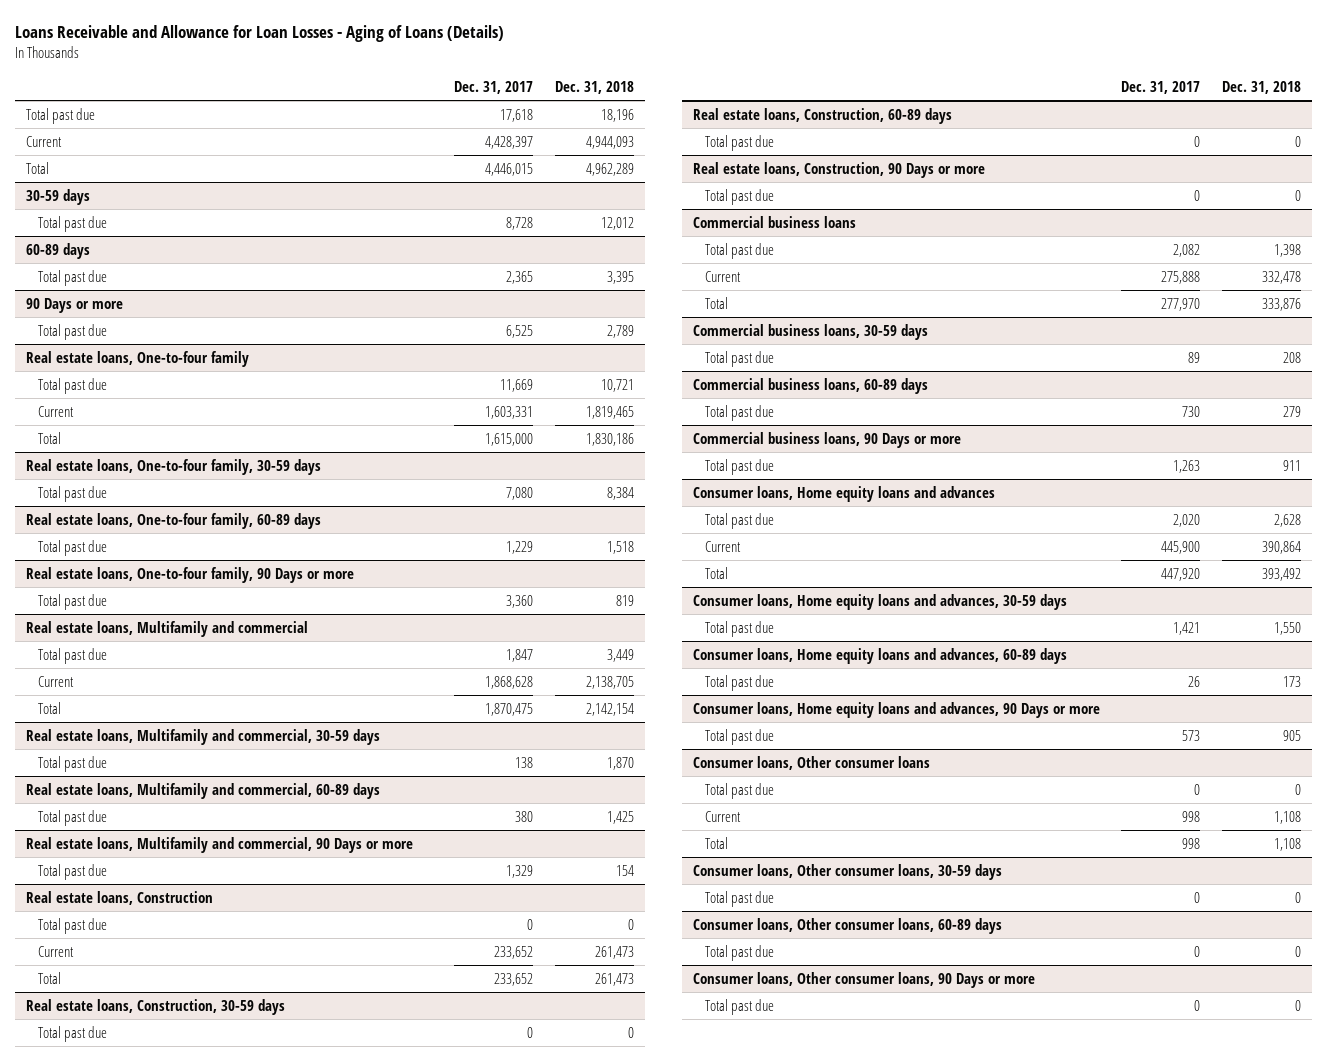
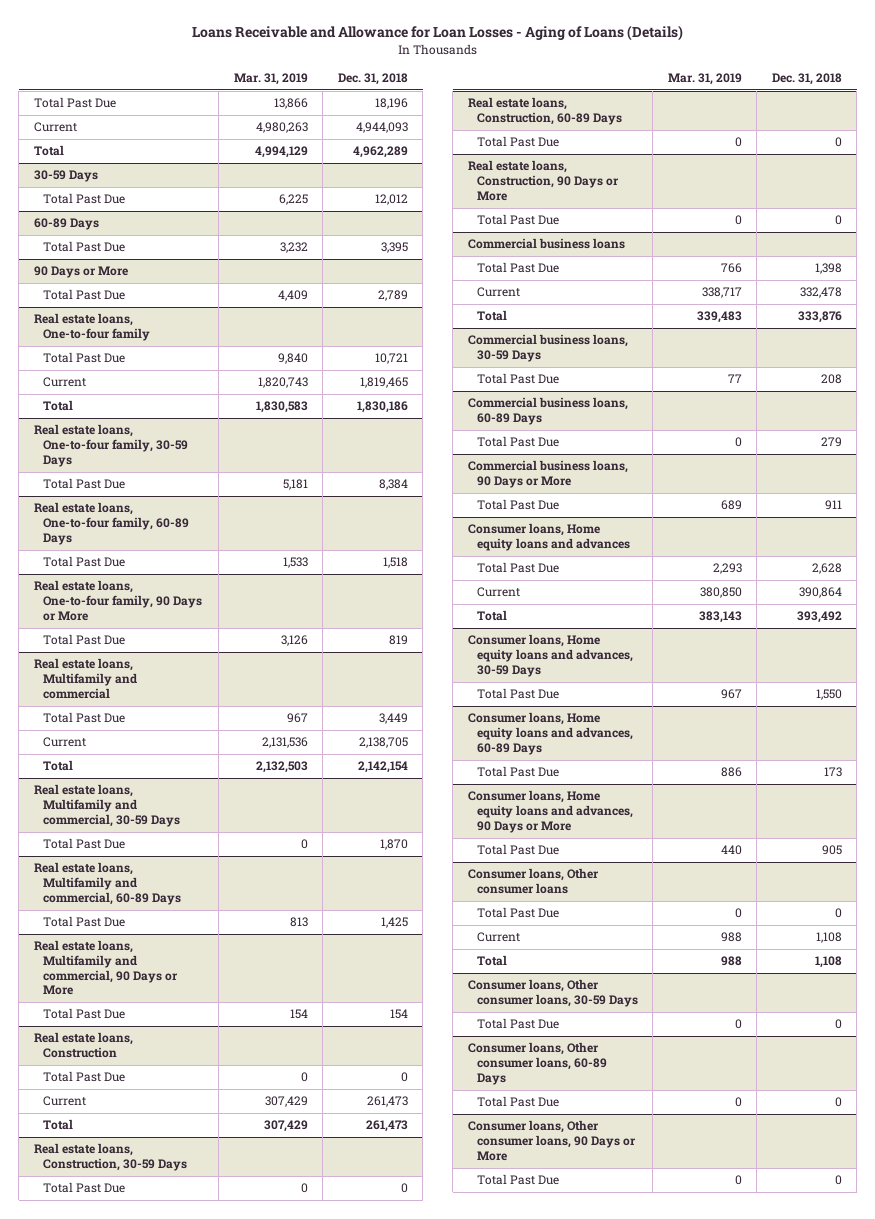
[454,80,534,94] Dec. 31, 2017 -> none
none -> [233,72,308,85] Mar. 31, 2019
[25,107,95,124] Total past due -> [33,97,116,109] Total Past Due
[25,188,90,205] 30-59 days -> [33,170,98,183] 30-59 Days
[37,215,107,232] Total past due -> [42,193,125,205] Total Past Due
[25,242,90,259] 60-89 days -> [33,218,99,231] 60-89 Days
[37,269,107,286] Total past due -> [42,241,125,253] Total Past Due
[25,297,123,313] 90 Days or more -> [33,266,128,279] 90 Days or More
[37,323,107,340] Total past due -> [42,289,125,301] Total Past Due
[37,377,107,394] Total past due -> [42,352,125,364] Total Past Due
[25,458,321,475] Real estate loans, One-to-four family, 30-59 days -> [33,424,188,467] Real estate loans, One-to-four family, 30-59 Days
[37,485,107,502] Total past due -> [42,478,125,490] Total Past Due
[25,512,321,529] Real estate loans, One-to-four family, 60-89 days -> [33,502,189,545] Real estate loans, One-to-four family, 60-89 Days
[37,539,107,556] Total past due -> [42,556,125,568] Total Past Due
[25,566,354,583] Real estate loans, One-to-four family, 90 Days or more -> [33,580,202,621] Real estate loans, One-to-four family, 90 Days or More
[37,593,107,610] Total past due -> [42,634,125,646] Total Past Due
[37,647,107,664] Total past due -> [42,712,125,724] Total Past Due
[25,728,380,745] Real estate loans, Multifamily and commercial, 30-59 days -> [33,784,180,827] Real estate loans, Multifamily and commercial, 30-59 Days
[37,755,107,772] Total past due -> [42,838,125,850] Total Past Due
[25,782,380,799] Real estate loans, Multifamily and commercial, 60-89 days -> [33,862,181,905] Real estate loans, Multifamily and commercial, 60-89 Days
[37,809,107,826] Total past due -> [42,916,125,928] Total Past Due
[25,836,413,853] Real estate loans, Multifamily and commercial, 90 Days or more -> [33,940,178,996] Real estate loans, Multifamily and commercial, 90 Days or More
[37,863,107,880] Total past due -> [42,1008,125,1020] Total Past Due
[37,917,107,934] Total past due -> [42,1071,125,1083] Total Past Due
[25,998,285,1015] Real estate loans, Construction, 30-59 days -> [33,1143,187,1172] Real estate loans, Construction, 30-59 Days
[37,1025,107,1042] Total past due -> [42,1182,125,1194] Total Past Due
[692,107,952,124] Real estate loans, Construction, 60-89 days -> [467,97,622,126] Real estate loans, Construction, 60-89 Days
[704,134,774,151] Total past due -> [476,136,559,148] Total Past Due
[692,161,985,178] Real estate loans, Construction, 90 Days or more -> [467,160,619,201] Real estate loans, Construction, 90 Days or More
[704,188,774,205] Total past due -> [476,214,559,226] Total Past Due
[704,242,774,259] Total past due -> [476,262,559,274] Total Past Due
[692,323,928,340] Commercial business loans, 30-59 days -> [467,334,628,363] Commercial business loans, 30-59 Days
[704,350,774,367] Total past due -> [476,373,559,385] Total Past Due
[692,377,928,394] Commercial business loans, 60-89 days -> [467,397,628,426] Commercial business loans, 60-89 Days
[704,404,774,421] Total past due -> [476,436,559,448] Total Past Due
[692,431,961,448] Commercial business loans, 90 Days or more -> [467,460,628,489] Commercial business loans, 90 Days or More
[704,458,774,475] Total past due -> [476,499,559,511] Total Past Due
[704,512,774,529] Total past due -> [476,562,559,574] Total Past Due
[692,593,1067,610] Consumer loans, Home equity loans and advances, 30-59 days -> [467,634,633,677] Consumer loans, Home equity loans and advances, 30-59 Days
[704,620,774,637] Total past due -> [476,688,559,700] Total Past Due
[692,647,1067,664] Consumer loans, Home equity loans and advances, 60-89 days -> [467,712,633,755] Consumer loans, Home equity loans and advances, 60-89 Days
[704,674,774,691] Total past due -> [476,766,559,778] Total Past Due
[692,701,1100,718] Consumer loans, Home equity loans and advances, 90 Days or more -> [467,790,633,833] Consumer loans, Home equity loans and advances, 90 Days or More
[704,728,774,745] Total past due -> [476,844,559,856] Total Past Due
[704,782,774,799] Total past due -> [476,907,559,919] Total Past Due
[692,863,1002,880] Consumer loans, Other consumer loans, 30-59 days -> [467,979,638,1008] Consumer loans, Other consumer loans, 30-59 Days
[704,890,774,907] Total past due -> [476,1018,559,1030] Total Past Due
[692,917,1002,934] Consumer loans, Other consumer loans, 60-89 days -> [467,1042,607,1085] Consumer loans, Other consumer loans, 60-89 Days
[704,944,774,961] Total past due -> [476,1096,559,1108] Total Past Due
[692,971,1035,988] Consumer loans, Other consumer loans, 90 Days or more -> [467,1120,636,1161] Consumer loans, Other consumer loans, 90 Days or More
[704,998,774,1015] Total past due -> [476,1174,559,1186] Total Past Due

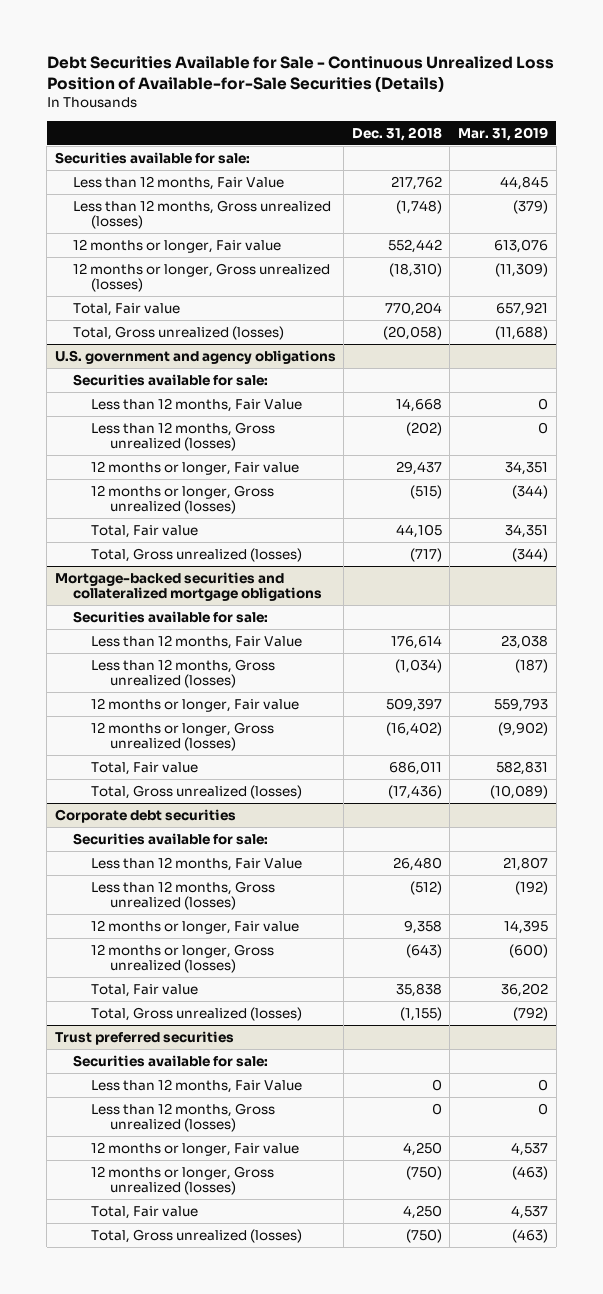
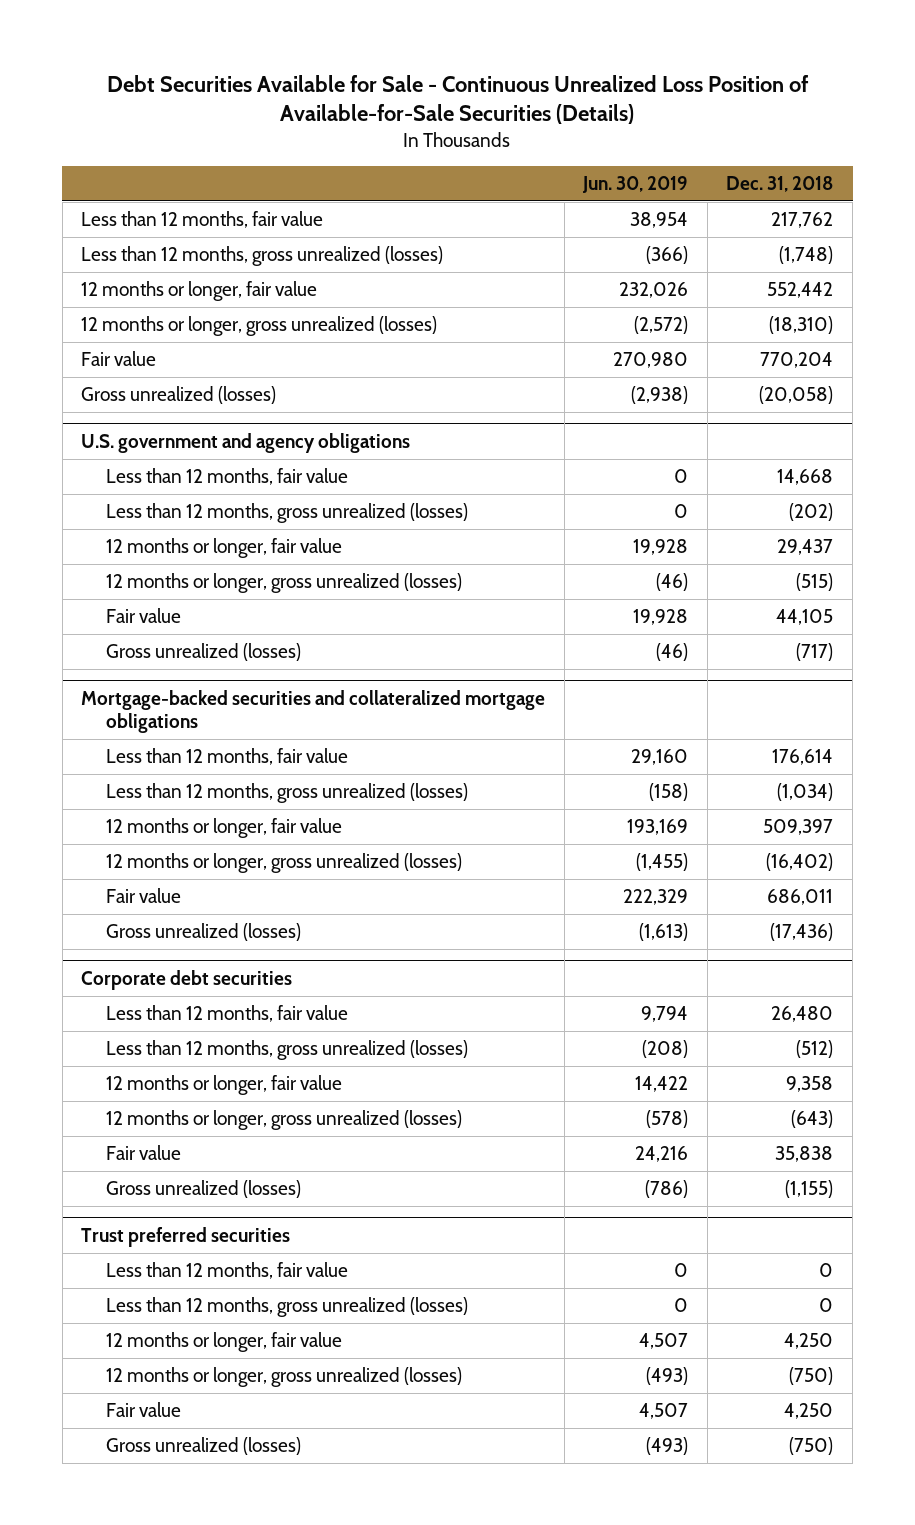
[457,126,548,141] Mar. 31, 2019 -> none
none -> [582,175,689,193] Jun. 30, 2019
[54,151,250,164] Securities available for sale: -> none
[73,175,285,190] Less than 12 months, Fair Value -> [81,211,324,229] Less than 12 months, fair value
[73,199,332,230] Less than 12 months, Gross unrealized (losses) -> [81,246,444,267] Less than 12 months, gross unrealized (losses)
[73,238,282,253] 12 months or longer, Fair value -> [81,281,318,302] 12 months or longer, fair value
[73,262,331,293] 12 months or longer, Gross unrealized (losses) -> [81,316,438,337] 12 months or longer, gross unrealized (losses)
[73,302,181,316] Total, Fair value -> [81,351,157,367] Fair value
[73,325,285,340] Total, Gross unrealized (losses) -> [81,386,277,405] Gross unrealized (losses)
[73,373,269,386] Securities available for sale: -> none
[91,397,303,412] Less than 12 months, Fair Value -> [106,468,349,486] Less than 12 months, fair value
[91,421,276,452] Less than 12 months, Gross unrealized (losses) -> [106,503,469,524] Less than 12 months, gross unrealized (losses)
[91,460,300,475] 12 months or longer, Fair value -> [106,538,343,559] 12 months or longer, fair value
[91,484,275,515] 12 months or longer, Gross unrealized (losses) -> [106,573,463,594] 12 months or longer, gross unrealized (losses)
[91,524,199,538] Total, Fair value -> [106,608,182,624] Fair value
[91,547,303,562] Total, Gross unrealized (losses) -> [106,643,302,662] Gross unrealized (losses)
[73,610,269,623] Securities available for sale: -> none
[91,634,303,649] Less than 12 months, Fair Value -> [106,748,349,766] Less than 12 months, fair value
[91,658,276,689] Less than 12 months, Gross unrealized (losses) -> [106,783,469,804] Less than 12 months, gross unrealized (losses)
[91,697,300,712] 12 months or longer, Fair value -> [106,818,343,839] 12 months or longer, fair value
[91,721,275,752] 12 months or longer, Gross unrealized (losses) -> [106,853,463,874] 12 months or longer, gross unrealized (losses)
[91,761,199,775] Total, Fair value -> [106,888,182,904] Fair value
[91,784,303,799] Total, Gross unrealized (losses) -> [106,923,302,942] Gross unrealized (losses)
[73,832,269,845] Securities available for sale: -> none
[91,856,303,871] Less than 12 months, Fair Value -> [106,1005,349,1023] Less than 12 months, fair value
[91,880,276,911] Less than 12 months, Gross unrealized (losses) -> [106,1040,469,1061] Less than 12 months, gross unrealized (losses)
[91,919,300,934] 12 months or longer, Fair value -> [106,1075,343,1096] 12 months or longer, fair value
[91,943,275,974] 12 months or longer, Gross unrealized (losses) -> [106,1110,463,1131] 12 months or longer, gross unrealized (losses)
[91,983,199,997] Total, Fair value -> [106,1145,182,1161] Fair value
[91,1006,303,1021] Total, Gross unrealized (losses) -> [106,1180,302,1199] Gross unrealized (losses)
[73,1054,269,1067] Securities available for sale: -> none
[91,1078,303,1093] Less than 12 months, Fair Value -> [106,1262,349,1280] Less than 12 months, fair value
[91,1102,276,1133] Less than 12 months, Gross unrealized (losses) -> [106,1297,469,1318] Less than 12 months, gross unrealized (losses)
[91,1141,300,1156] 12 months or longer, Fair value -> [106,1332,343,1353] 12 months or longer, fair value
[91,1165,275,1196] 12 months or longer, Gross unrealized (losses) -> [106,1367,463,1388] 12 months or longer, gross unrealized (losses)
[91,1205,199,1219] Total, Fair value -> [106,1402,182,1418] Fair value
[91,1228,303,1243] Total, Gross unrealized (losses) -> [106,1437,302,1456] Gross unrealized (losses)

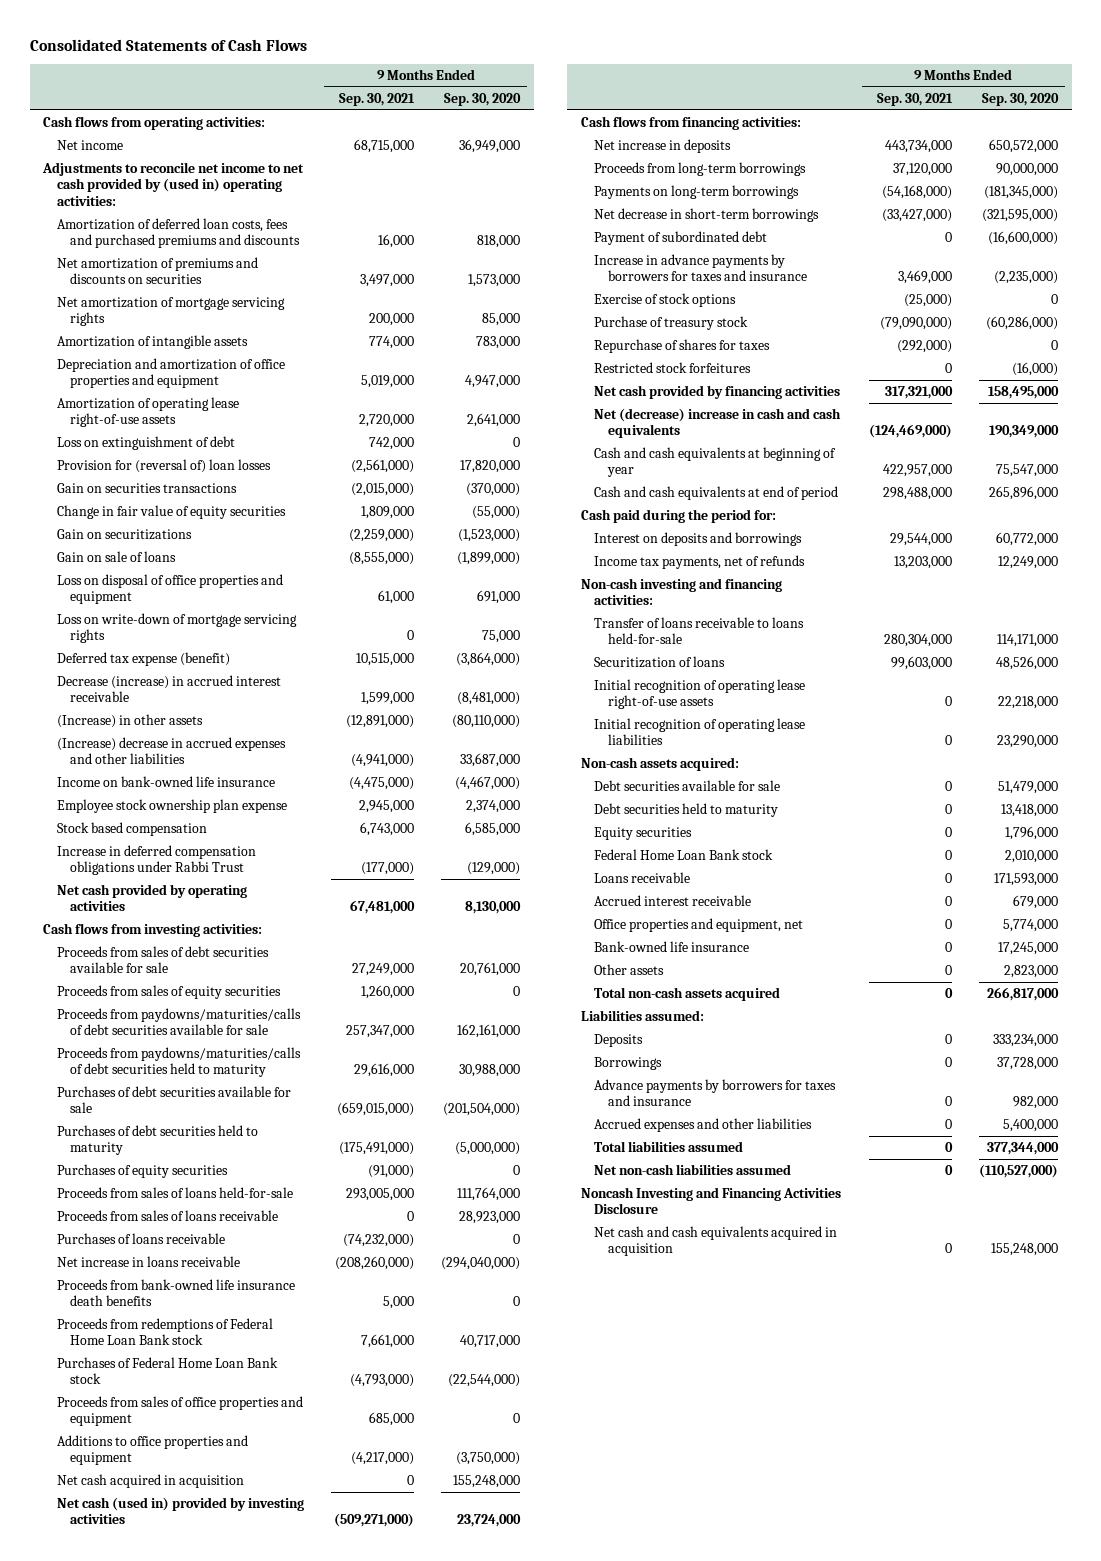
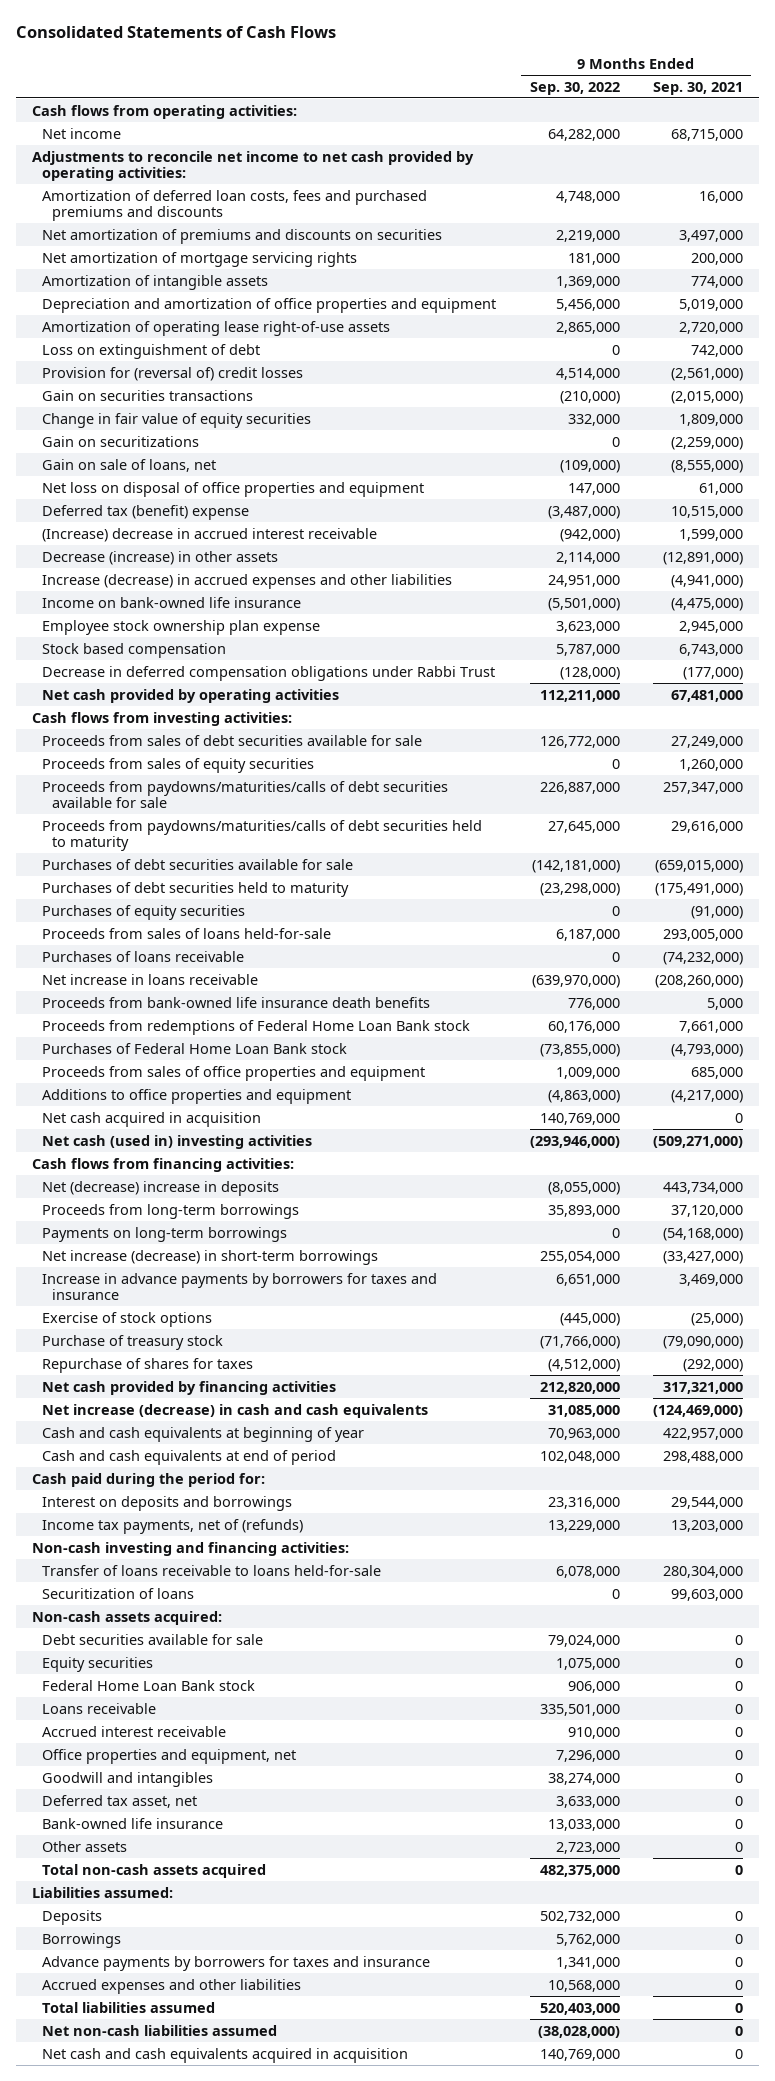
[444,92,522,106] Sep. 30, 2020 -> none
none -> [529,81,620,95] Sep. 30, 2022
[42,162,305,206] Adjustments to reconcile net income to net cash provided by (used in) operating activities: -> [32,150,475,182] Adjustments to reconcile net income to net cash provided by operating activities:
[56,459,271,474] Provision for (reversal of) loan losses -> [42,366,304,381] Provision for (reversal of) credit losses
[56,613,297,644] Loss on write-down of mortgage servicing rights -> none
[56,551,176,563] Gain on sale of loans -> [42,458,217,472] Gain on sale of loans, net
[56,574,283,605] Loss on disposal of office properties and equipment -> [42,481,425,497] Net loss on disposal of office properties and equipment
[56,652,230,667] Deferred tax expense (benefit) -> [42,504,250,520] Deferred tax (benefit) expense
[56,675,281,703] Decrease (increase) in accrued interest receivable -> [42,527,378,542] (Increase) decrease in accrued interest receivable
[56,714,203,729] (Increase) in other assets -> [42,550,279,565] Decrease (increase) in other assets
[56,737,286,765] (Increase) decrease in accrued expenses and other liabilities -> [42,573,453,589] Increase (decrease) in accrued expenses and other liabilities
[56,845,256,876] Increase in deferred compensation obligations under Rabbi Trust -> [42,665,496,681] Decrease in deferred compensation obligations under Rabbi Trust
[56,1210,278,1222] Proceeds from sales of loans receivable -> none
[56,1497,304,1525] Net cash (used in) provided by investing activities -> [42,1134,313,1149] Net cash (used in) investing activities
[594,139,732,154] Net increase in deposits -> [42,1180,280,1196] Net (decrease) increase in deposits
[594,231,768,246] Payment of subordinated debt -> none
[594,208,820,223] Net decrease in short-term borrowings -> [42,1249,379,1265] Net increase (decrease) in short-term borrowings
[594,362,752,374] Restricted stock forfeitures -> none
[594,408,842,439] Net (decrease) increase in cash and cash equivalents -> [42,1403,429,1418] Net increase (decrease) in cash and cash equivalents
[594,555,806,570] Income tax payments, net of refunds -> [42,1518,304,1534] Income tax payments, net of (refunds)
[594,679,806,710] Initial recognition of operating lease right-of-use assets -> none
[594,718,806,746] Initial recognition of operating lease liabilities -> none
[594,803,779,818] Debt securities held to maturity -> none
none -> [42,1771,214,1787] Goodwill and intangibles
none -> [42,1794,198,1808] Deferred tax asset, net
[581,1187,842,1215] Noncash Investing and Financing Activities Disclosure -> none

